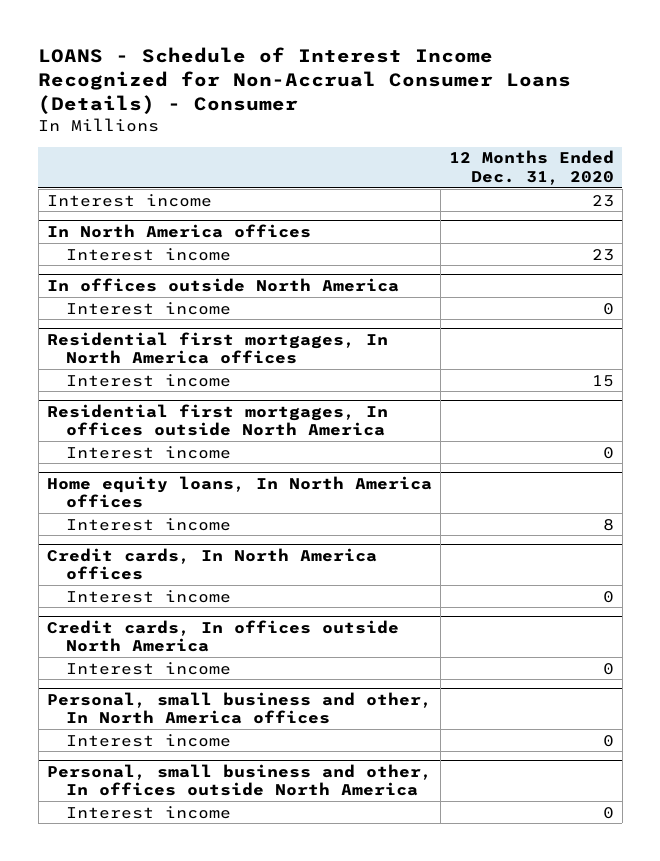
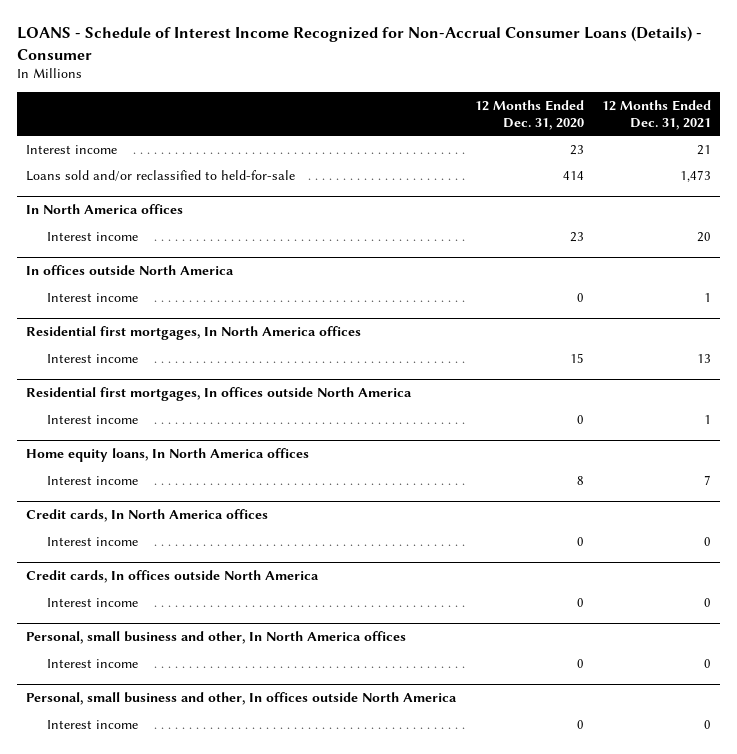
none -> [602,99,712,130] 12 Months Ended Dec. 31, 2021
none -> [26,169,296,181] Loans sold and/or reclassified to held-for-sale

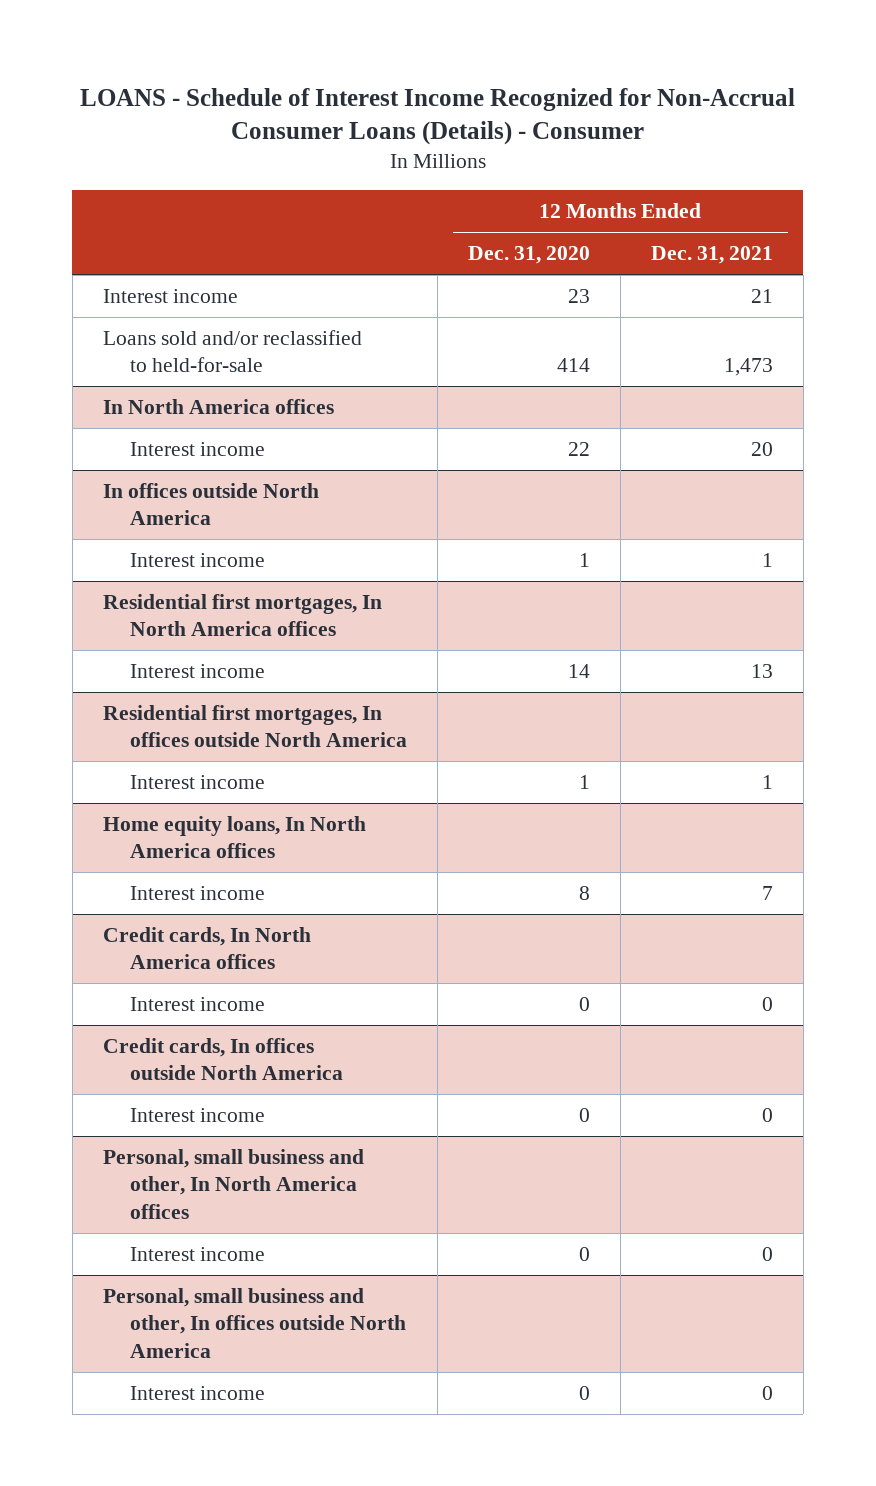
[569,231,584,242] 23 -> [567,442,590,457] 22
[576,292,584,302] 0 -> [578,553,590,568] 1
[569,352,584,363] 15 -> [567,664,590,679] 14
[576,414,584,424] 0 -> [578,775,590,790] 1

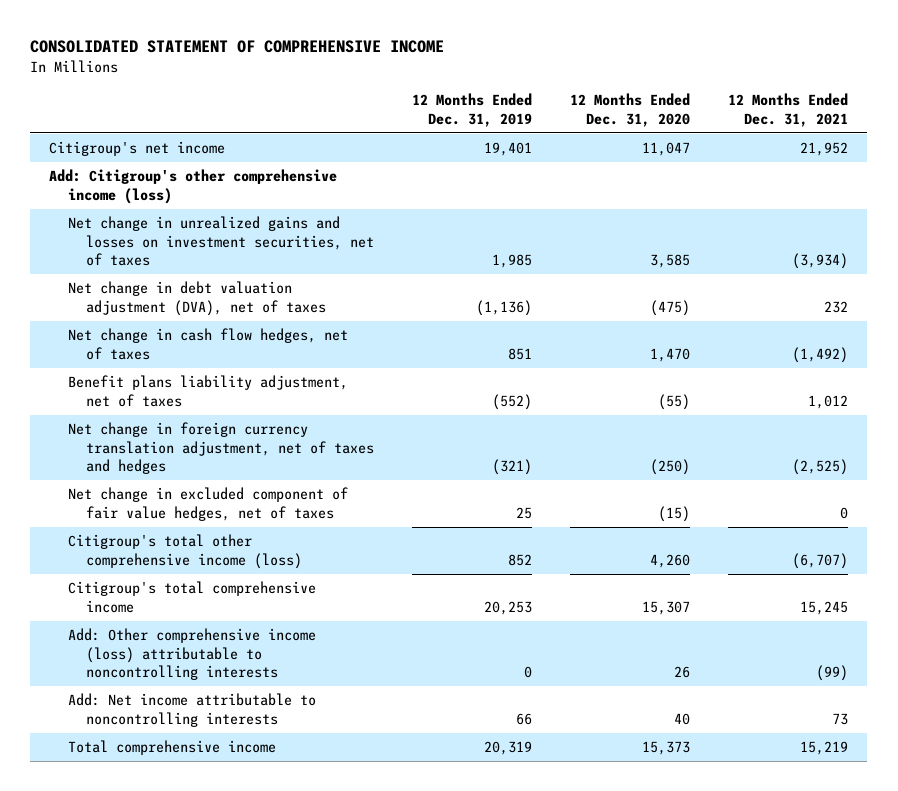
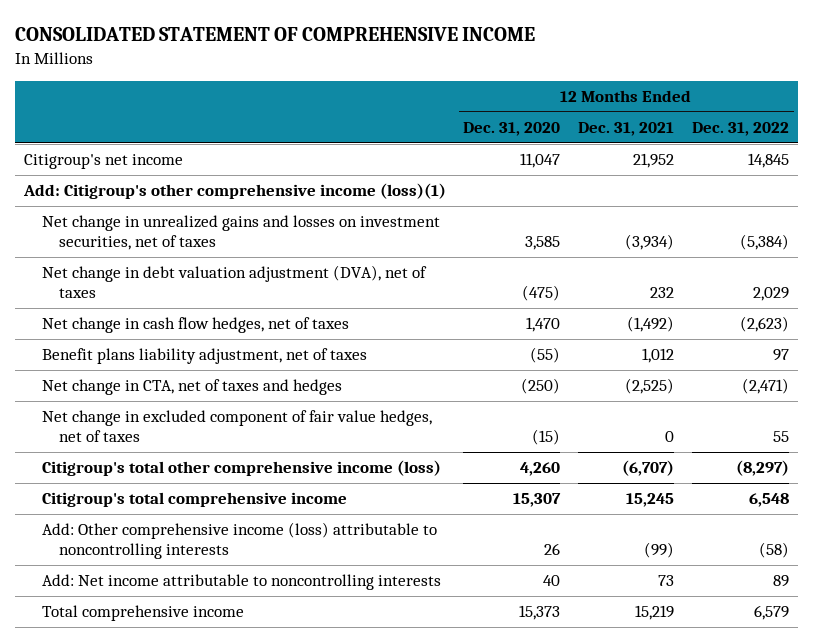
[412,93,533,127] 12 Months Ended Dec. 31, 2019 -> none
none -> [692,122,790,137] Dec. 31, 2022
[49,169,338,204] Add: Citigroup's other comprehensive income (loss) -> [22,183,446,200] Add: Citigroup's other comprehensive income (loss)(1)
[67,422,374,474] Net change in foreign currency translation adjustment, net of taxes and hedges -> [41,379,342,396] Net change in CTA, net of taxes and hedges

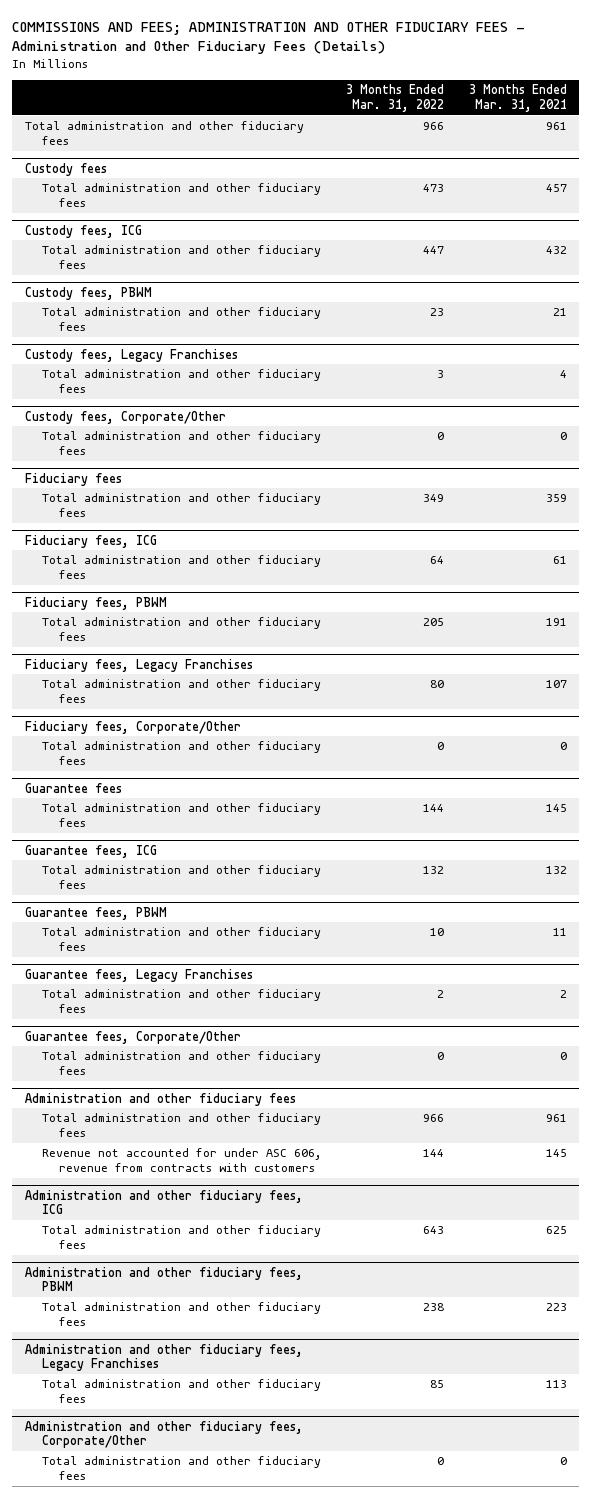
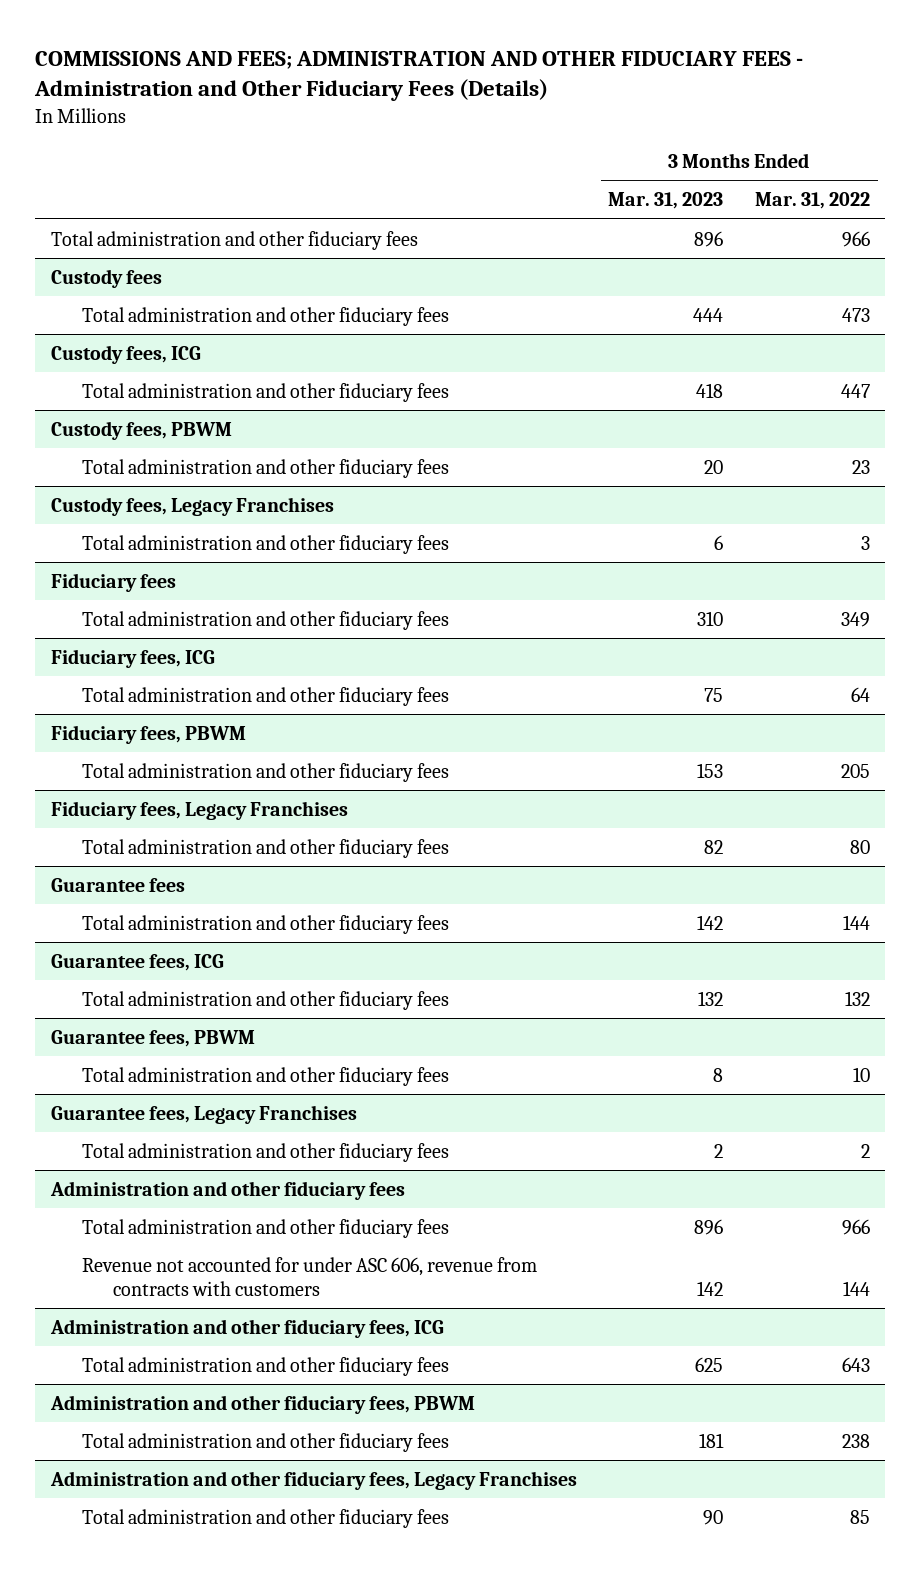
[468,84,567,112] 3 Months Ended Mar. 31, 2021 -> none
none -> [608,192,724,210] Mar. 31, 2023
[24,410,226,424] Custody fees, Corporate/Other -> none
[41,431,321,455] Total administration and other fiduciary fees -> none
[24,720,241,734] Fiduciary fees, Corporate/Other -> none
[41,741,321,765] Total administration and other fiduciary fees -> none
[24,1030,241,1044] Guarantee fees, Corporate/Other -> none
[41,1051,321,1075] Total administration and other fiduciary fees -> none
[24,1420,303,1449] Administration and other fiduciary fees, Corporate/Other -> none
[41,1456,321,1480] Total administration and other fiduciary fees -> none

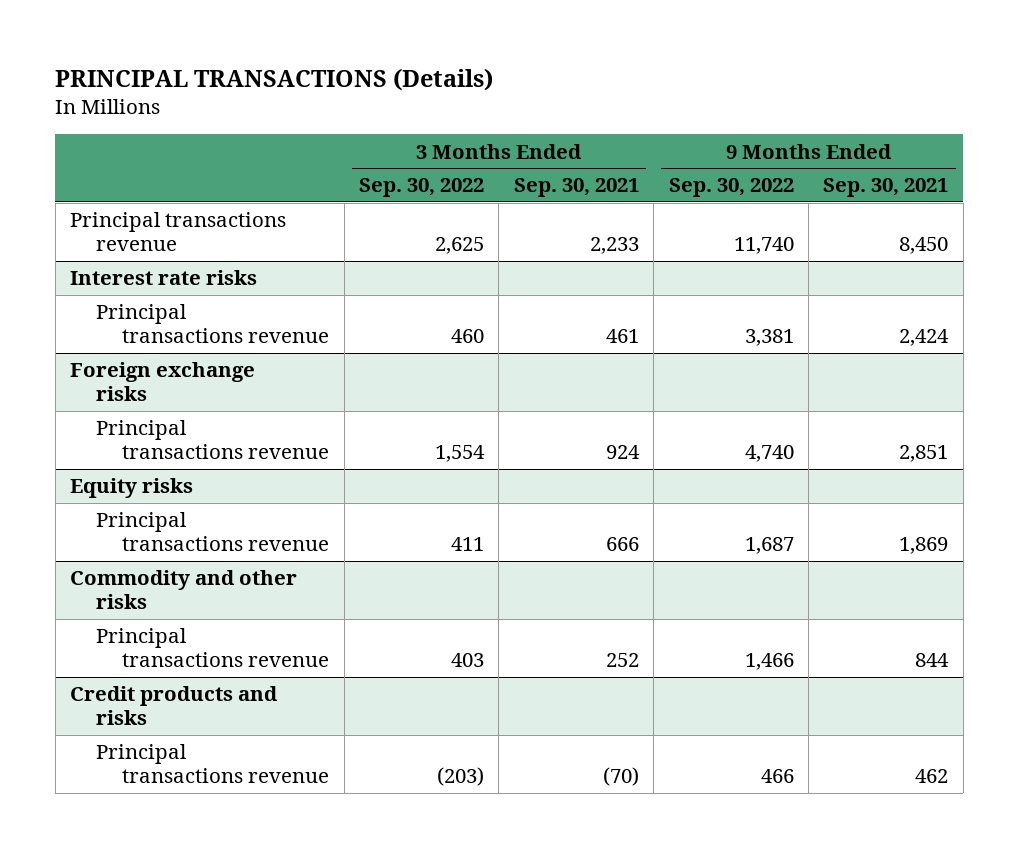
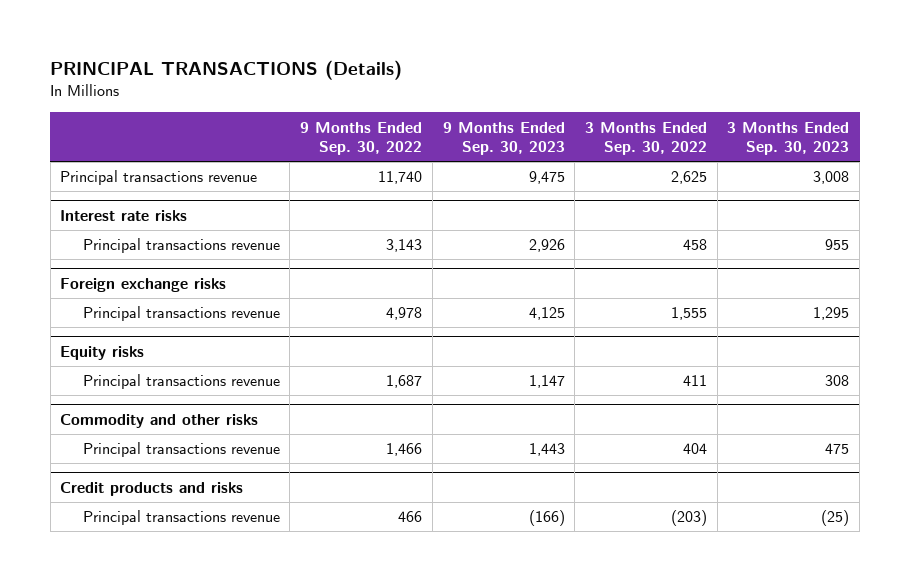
[513,178,639,198] Sep. 30, 2021 -> none
[823,178,949,198] Sep. 30, 2021 -> none
none -> [442,121,565,156] 9 Months Ended Sep. 30, 2023
none -> [727,121,850,156] 3 Months Ended Sep. 30, 2023
[450,329,484,344] 460 -> [683,239,708,251] 458
[744,329,794,347] 3,381 -> [386,239,423,253] 3,143
[434,445,485,463] 1,554 -> [671,307,708,321] 1,555
[744,445,794,463] 4,740 -> [386,307,423,321] 4,978
[450,653,484,668] 403 -> [683,443,708,455] 404

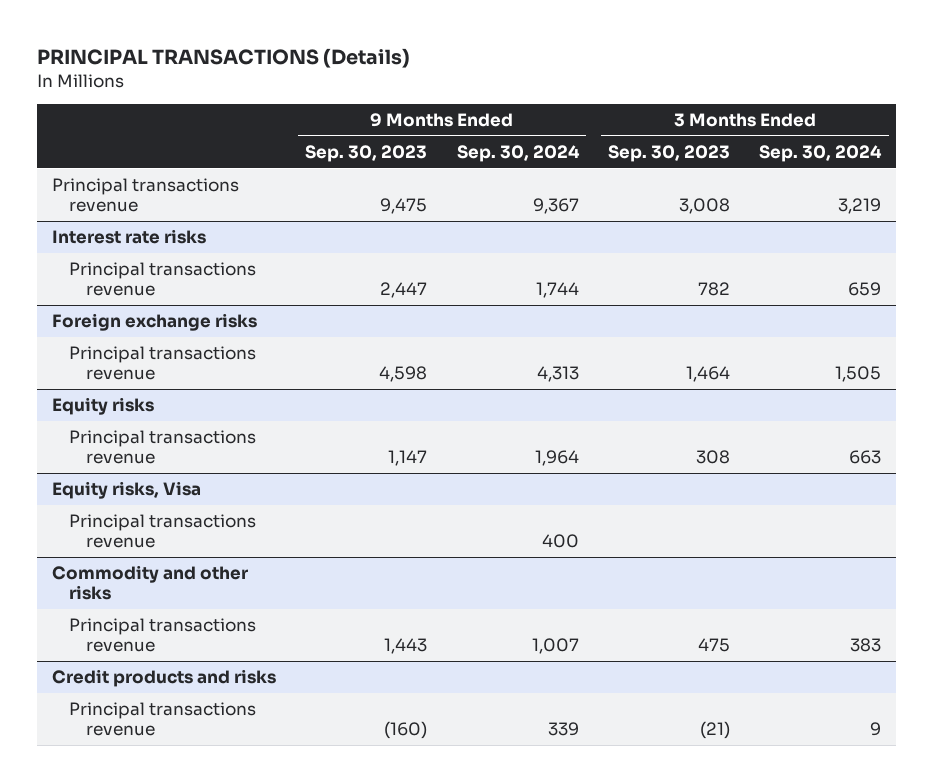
[300,121,423,156] 9 Months Ended Sep. 30, 2022 -> none
[585,121,708,156] 3 Months Ended Sep. 30, 2022 -> none
none -> [456,144,580,162] Sep. 30, 2024
none -> [759,144,883,162] Sep. 30, 2024
[528,239,565,253] 2,926 -> [380,282,428,299] 2,447
[825,239,850,251] 955 -> [697,282,730,297] 782
[528,307,565,321] 4,125 -> [379,366,428,383] 4,598
[813,307,850,321] 1,295 -> [685,366,730,383] 1,464
none -> [51,481,201,500] Equity risks, Visa
none -> [68,514,256,549] Principal transactions revenue
[528,510,565,527] (166) -> [384,721,428,740] (160)
[821,510,850,527] (25) -> [699,721,730,740] (21)

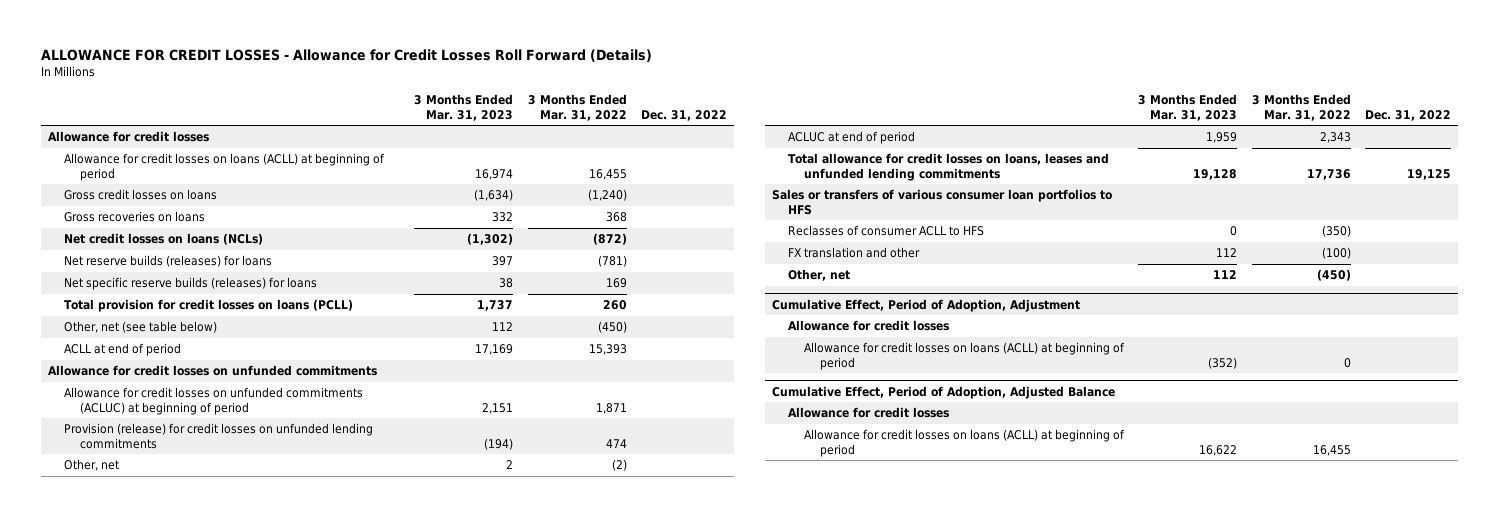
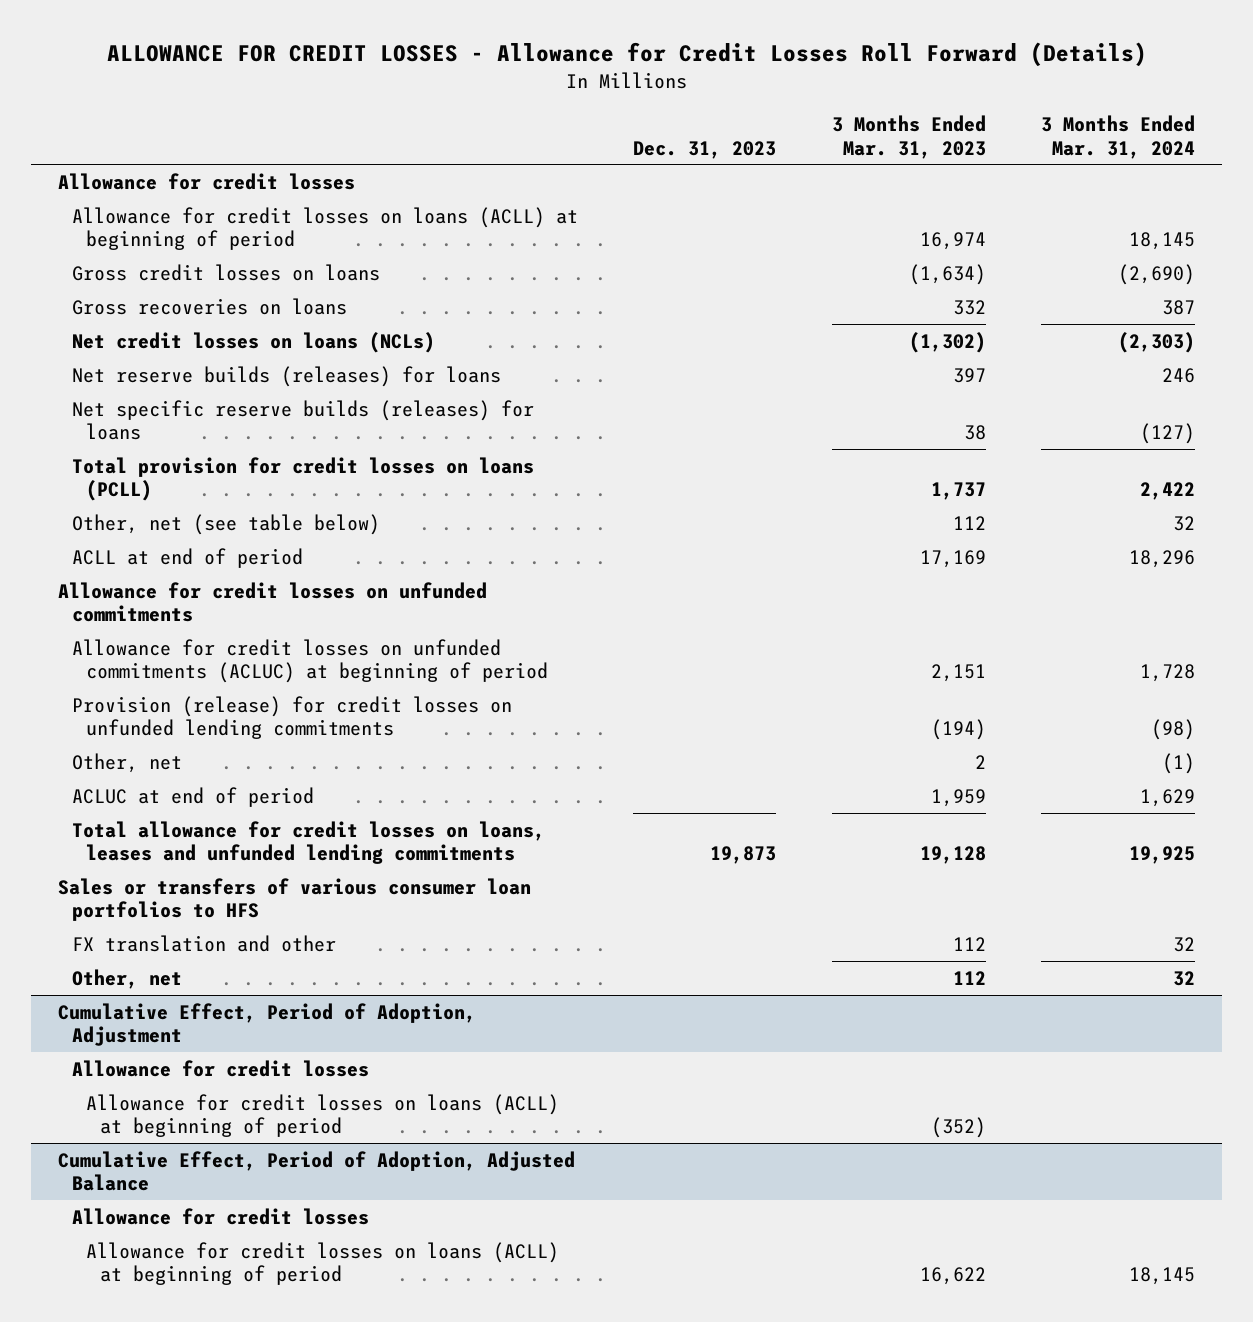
[527,93,627,121] 3 Months Ended Mar. 31, 2022 -> none
[641,109,728,121] Dec. 31, 2022 -> none
none -> [633,140,777,159] Dec. 31, 2023
none -> [1040,115,1195,159] 3 Months Ended Mar. 31, 2024
[787,225,984,237] Reclasses of consumer ACLL to HFS -> none

